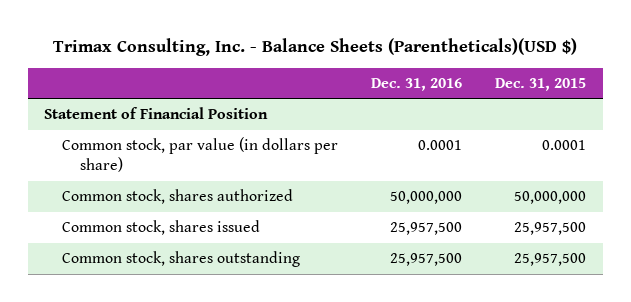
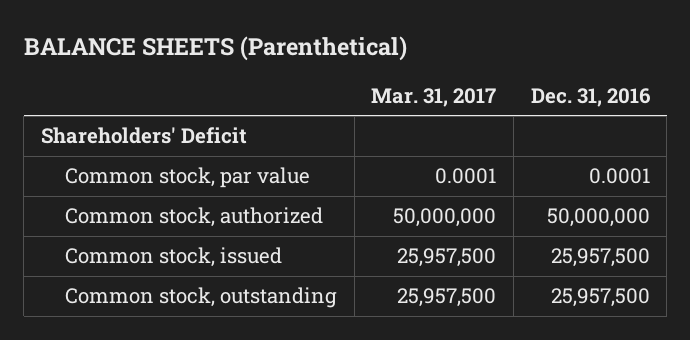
[53,37,578,56] Trimax Consulting, Inc. - Balance Sheets (Parentheticals)(USD $) -> [23,36,407,62] BALANCE SHEETS (Parenthetical)
[495,77,587,91] Dec. 31, 2015 -> none
none -> [371,87,497,107] Mar. 31, 2017
[44,107,269,120] Statement of Financial Position -> none
none -> [40,127,247,145] Shareholders' Deficit
[62,137,339,173] Common stock, par value (in dollars per share) -> [65,167,311,189] Common stock, par value
[62,189,294,205] Common stock, shares authorized -> [65,207,324,228] Common stock, authorized
[62,220,261,236] Common stock, shares issued -> [65,247,283,268] Common stock, issued
[62,251,301,268] Common stock, shares outstanding -> [65,287,338,309] Common stock, outstanding

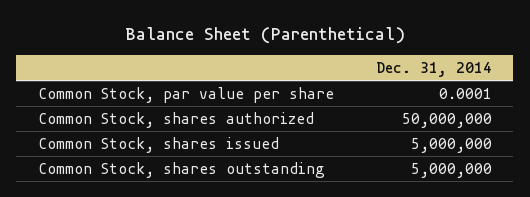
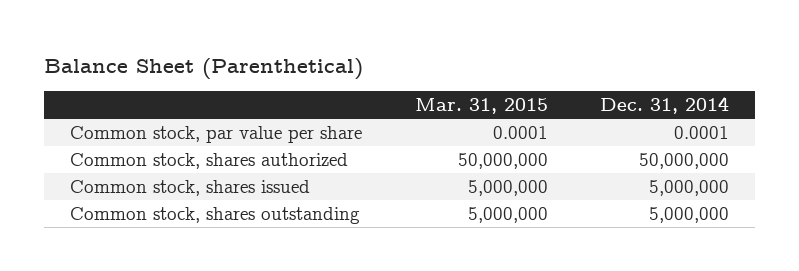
none -> [414,97,548,114] Mar. 31, 2015
[37,86,334,103] Common Stock, par value per share -> [70,125,363,143] Common stock, par value per share
[37,111,314,128] Common Stock, shares authorized -> [70,152,349,169] Common stock, shares authorized
[37,136,279,153] Common Stock, shares issued -> [70,179,311,196] Common stock, shares issued
[37,161,325,178] Common Stock, shares outstanding -> [70,206,361,224] Common stock, shares outstanding

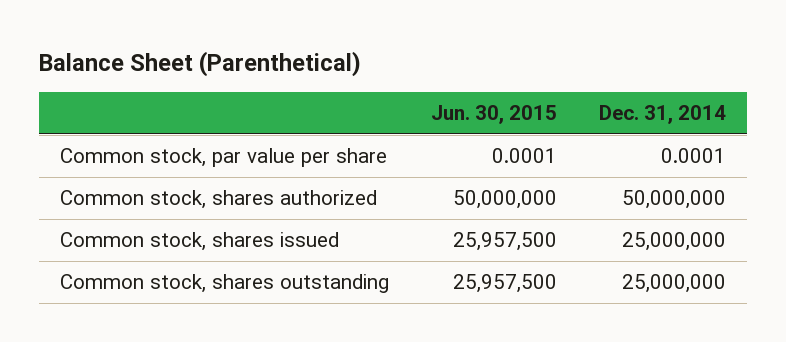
[414,97,548,114] Mar. 31, 2015 -> none
none -> [431,105,558,125] Jun. 30, 2015
[648,179,729,196] 5,000,000 -> [622,232,727,252] 25,000,000
[648,206,729,223] 5,000,000 -> [622,274,727,294] 25,000,000

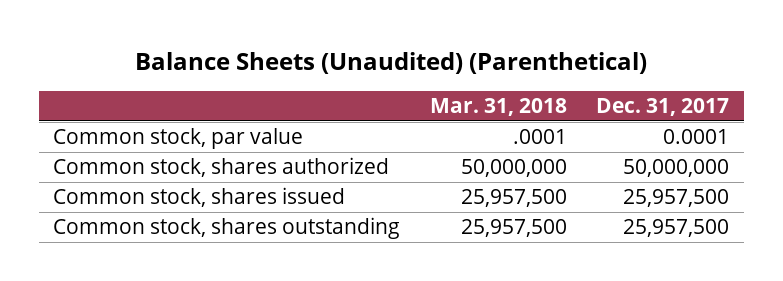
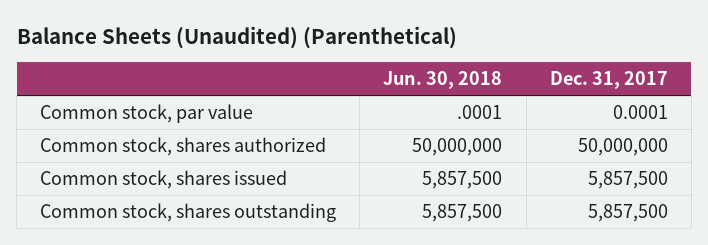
[429,97,567,116] Mar. 31, 2018 -> none
none -> [383,71,503,90] Jun. 30, 2018
[623,189,730,208] 25,957,500 -> [587,171,668,190] 5,857,500
[623,219,730,238] 25,957,500 -> [587,204,668,223] 5,857,500

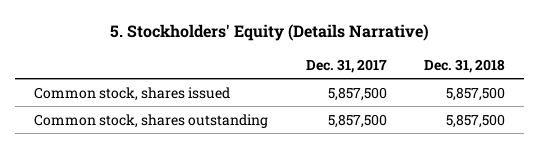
[16,26,457,50] Balance Sheets (Unaudited) (Parenthetical) -> [109,24,429,42] 5. Stockholders' Equity (Details Narrative)
[383,71,503,90] Jun. 30, 2018 -> none
none -> [424,58,506,73] Dec. 31, 2018
[40,104,254,124] Common stock, par value -> none
[40,137,327,157] Common stock, shares authorized -> none

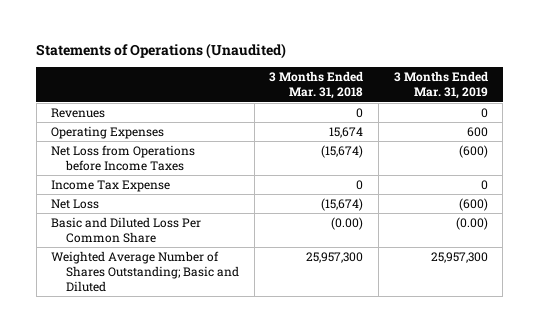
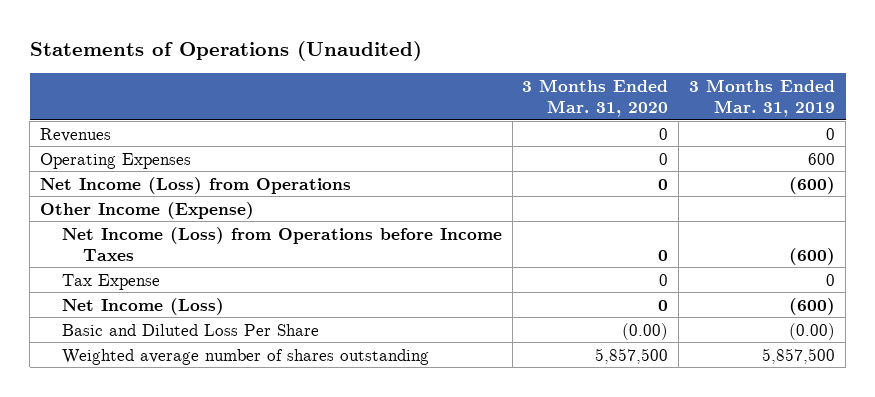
[269,71,364,100] 3 Months Ended Mar. 31, 2018 -> none
none -> [522,78,669,117] 3 Months Ended Mar. 31, 2020
[51,145,196,172] Net Loss from Operations before Income Taxes -> [40,176,352,194] Net Income (Loss) from Operations
none -> [40,201,255,219] Other Income (Expense)
none -> [61,226,502,261] Net Income (Loss) from Operations before Income Taxes
[51,180,171,193] Income Tax Expense -> [61,273,160,290] Tax Expense
[51,199,100,210] Net Loss -> [61,297,224,315] Net Income (Loss)
[51,217,202,244] Basic and Diluted Loss Per Common Share -> [61,323,319,336] Basic and Diluted Loss Per Share
[51,251,240,293] Weighted Average Number of Shares Outstanding; Basic and Diluted -> [61,348,429,365] Weighted average number of shares outstanding
[430,252,488,264] 25,957,300 -> [762,347,836,364] 5,857,500

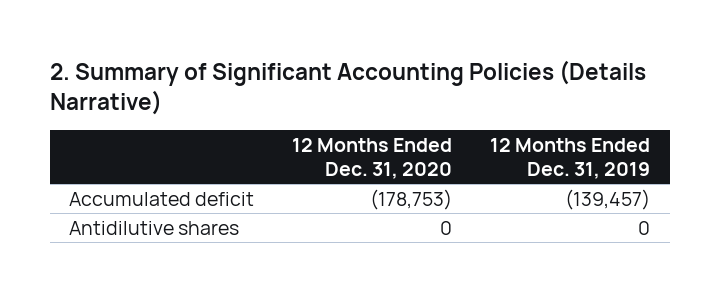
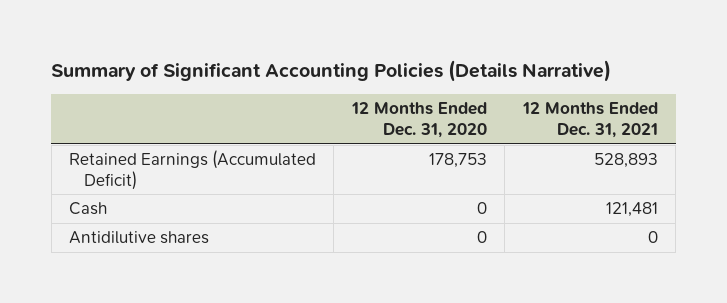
[49,60,646,116] 2. Summary of Significant Accounting Policies (Details Narrative) -> [51,60,612,83] Summary of Significant Accounting Policies (Details Narrative)
[490,137,651,179] 12 Months Ended Dec. 31, 2019 -> none
none -> [521,102,658,138] 12 Months Ended Dec. 31, 2021
[68,191,254,206] Accumulated deficit -> [68,150,316,190] Retained Earnings (Accumulated Deficit)
[370,188,453,210] (178,753) -> [428,153,487,169] 178,753
none -> [68,202,107,216] Cash

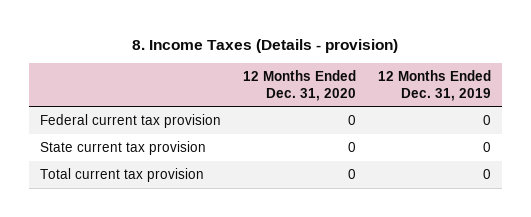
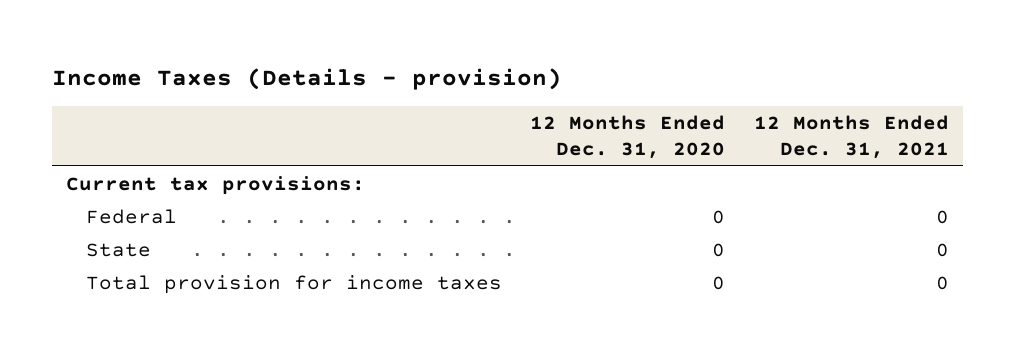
[132,39,399,54] 8. Income Taxes (Details - provision) -> [51,67,562,90] Income Taxes (Details - provision)
[377,70,491,101] 12 Months Ended Dec. 31, 2019 -> none
none -> [753,114,949,160] 12 Months Ended Dec. 31, 2021
none -> [65,175,365,194] Current tax provisions:
[40,113,222,128] Federal current tax provision -> [86,208,178,224] Federal
[40,140,207,155] State current tax provision -> [86,242,152,257] State
[40,167,205,182] Total current tax provision -> [86,274,503,294] Total provision for income taxes

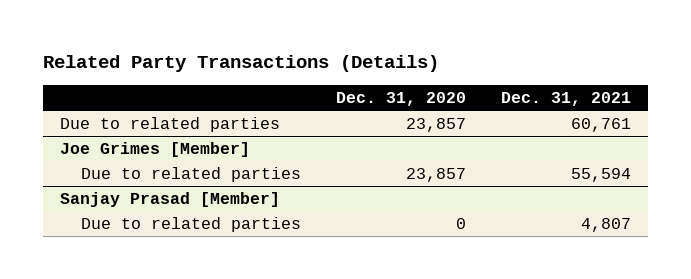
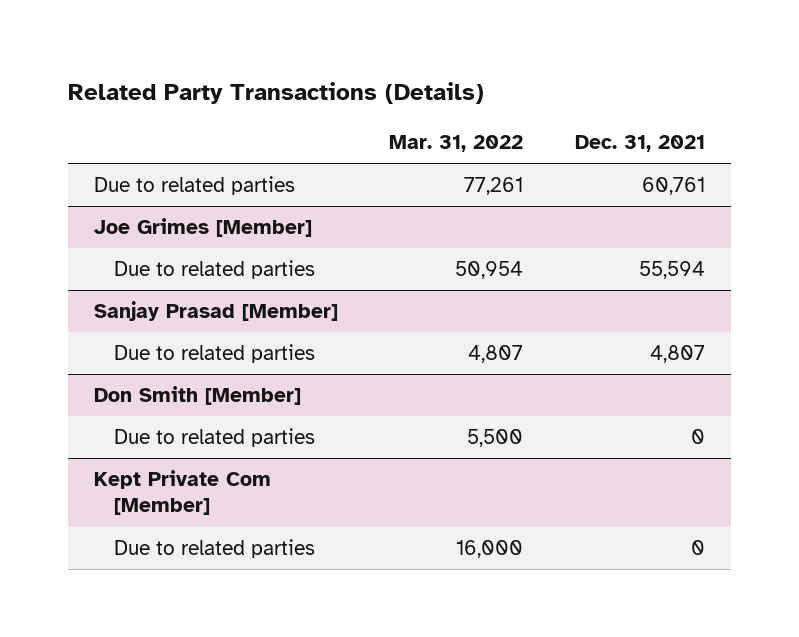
[336,92,467,107] Dec. 31, 2020 -> none
none -> [389,135,524,153] Mar. 31, 2022
none -> [94,386,302,406] Don Smith [Member]
none -> [114,428,316,448] Due to related parties
none -> [94,470,272,516] Kept Private Com [Member]
none -> [114,539,316,559] Due to related parties

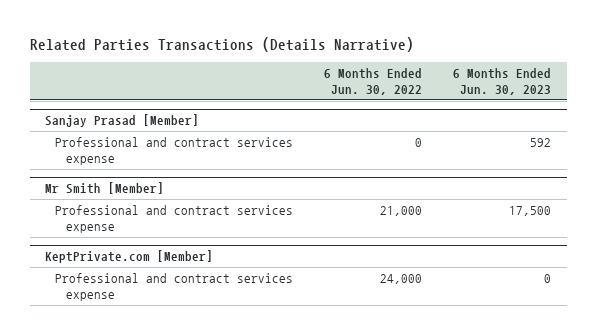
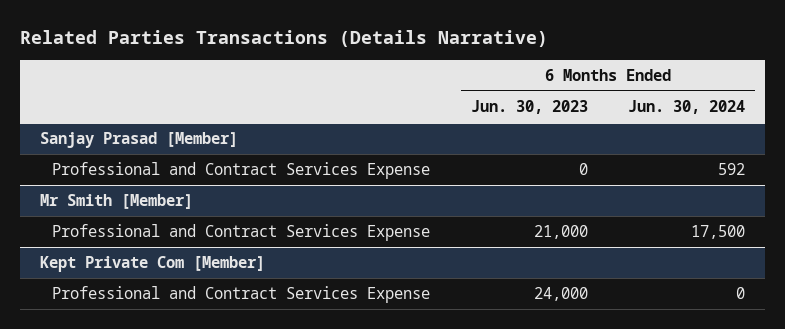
[324,67,423,96] 6 Months Ended Jun. 30, 2022 -> none
none -> [628,100,746,115] Jun. 30, 2024
[55,136,294,166] Professional and contract services expense -> [52,162,431,180] Professional and Contract Services Expense
[530,137,552,147] 592 -> [578,163,588,176] 0
[55,204,294,234] Professional and contract services expense -> [52,224,431,242] Professional and Contract Services Expense
[509,205,552,216] 17,500 -> [533,225,588,240] 21,000
[45,249,214,263] KeptPrivate.com [Member] -> [40,256,266,273] Kept Private Com [Member]
[55,272,294,302] Professional and contract services expense -> [52,286,431,304] Professional and Contract Services Expense
[544,273,552,283] 0 -> [533,287,588,302] 24,000

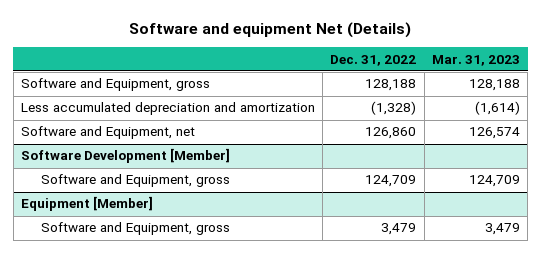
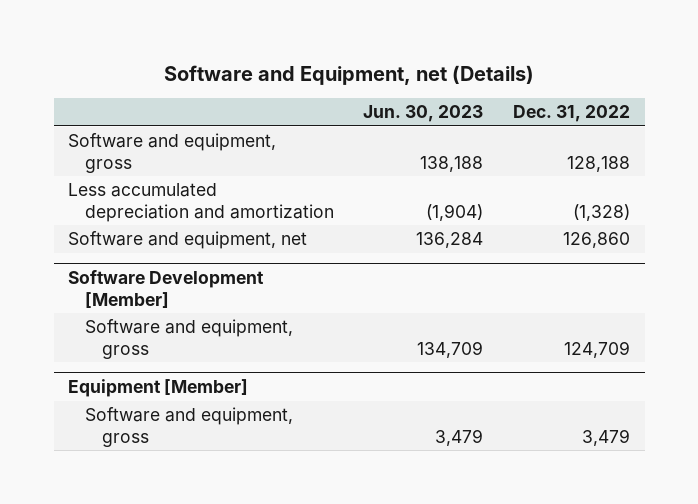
[129,21,412,38] Software and equipment Net (Details) -> [164,64,535,85] Software and Equipment, net (Details)
[431,54,520,66] Mar. 31, 2023 -> none
none -> [363,105,484,123] Jun. 30, 2023
[21,78,211,92] Software and Equipment, gross -> [68,133,277,173] Software and equipment, gross
[21,126,196,140] Software and Equipment, net -> [68,231,308,250] Software and equipment, net
[41,174,231,188] Software and Equipment, gross -> [85,319,294,359] Software and equipment, gross
[41,222,231,236] Software and Equipment, gross -> [85,407,294,447] Software and equipment, gross

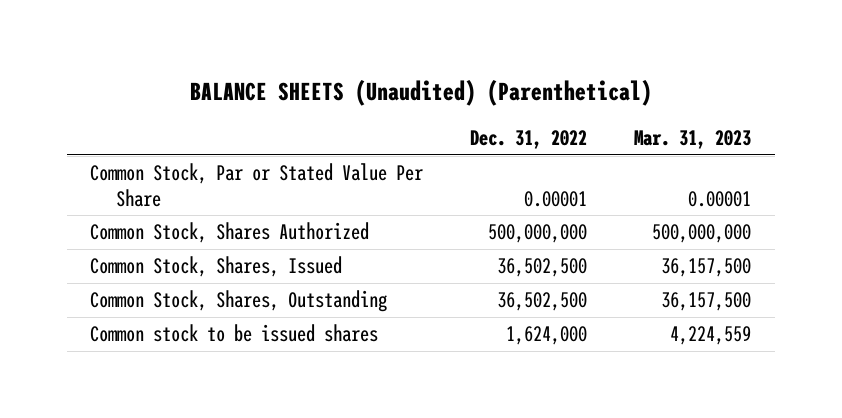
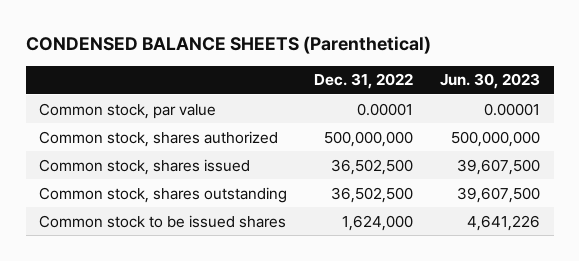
[189,78,652,106] BALANCE SHEETS (Unaudited) (Parenthetical) -> [25,36,431,55] CONDENSED BALANCE SHEETS (Parenthetical)
[634,130,752,150] Mar. 31, 2023 -> none
none -> [440,73,541,90] Jun. 30, 2023
[90,163,424,207] Common Stock, Par or Stated Value Per Share -> [39,102,217,119] Common stock, par value
[90,222,370,244] Common Stock, Shares Authorized -> [39,130,279,147] Common stock, shares authorized
[90,256,343,278] Common Stock, Shares, Issued -> [39,158,251,175] Common stock, shares issued
[90,290,388,313] Common Stock, Shares, Outstanding -> [39,186,288,203] Common stock, shares outstanding

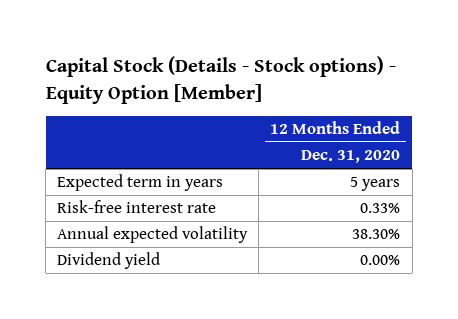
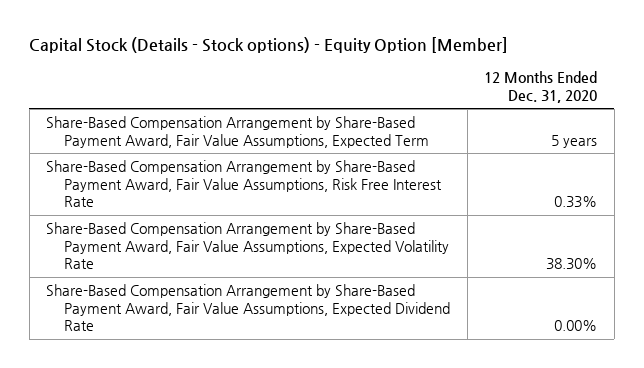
[57,174,224,192] Expected term in years -> [46,116,430,148] Share-Based Compensation Arrangement by Share-Based Payment Award, Fair Value Assumptions, Expected Term
[57,200,217,214] Risk-free interest rate -> [46,160,443,208] Share-Based Compensation Arrangement by Share-Based Payment Award, Fair Value Assumptions, Risk Free Interest Rate
[57,226,249,244] Annual expected volatility -> [46,222,450,270] Share-Based Compensation Arrangement by Share-Based Payment Award, Fair Value Assumptions, Expected Volatility Rate
[57,252,161,270] Dividend yield -> [46,284,451,332] Share-Based Compensation Arrangement by Share-Based Payment Award, Fair Value Assumptions, Expected Dividend Rate

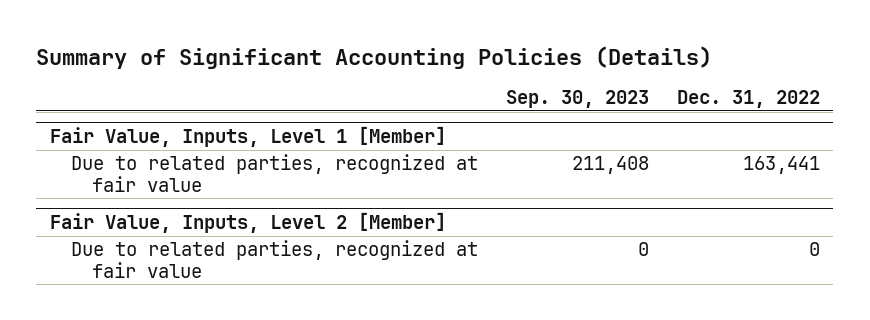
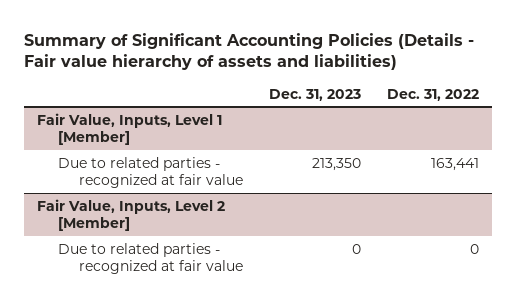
[36,46,713,70] Summary of Significant Accounting Policies (Details) -> [23,32,474,71] Summary of Significant Accounting Policies (Details - Fair value hierarchy of assets and liabilities)
[505,89,649,108] Sep. 30, 2023 -> none
none -> [268,88,361,101] Dec. 31, 2023
[70,154,478,192] Due to related parties, recognized at fair value -> [57,156,243,189] Due to related parties - recognized at fair value
[70,240,478,278] Due to related parties, recognized at fair value -> [57,242,243,275] Due to related parties - recognized at fair value

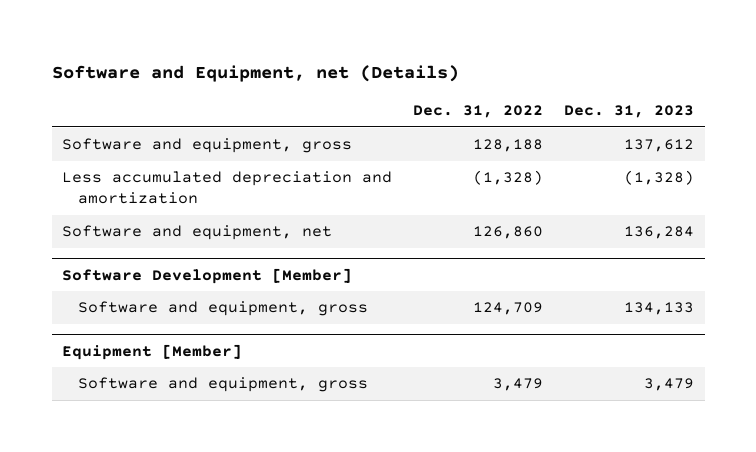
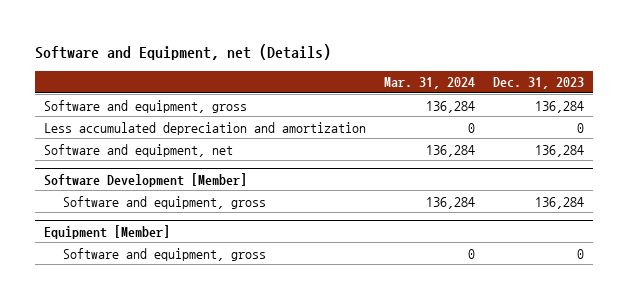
[413,105,544,119] Dec. 31, 2022 -> none
none -> [384,77,476,90] Mar. 31, 2024
[624,139,695,153] 137,612 -> [535,100,585,113] 136,284
[624,170,695,186] (1,328) -> [577,122,585,133] 0
[624,302,695,316] 134,133 -> [535,196,585,209] 136,284
[644,378,695,392] 3,479 -> [577,248,585,259] 0

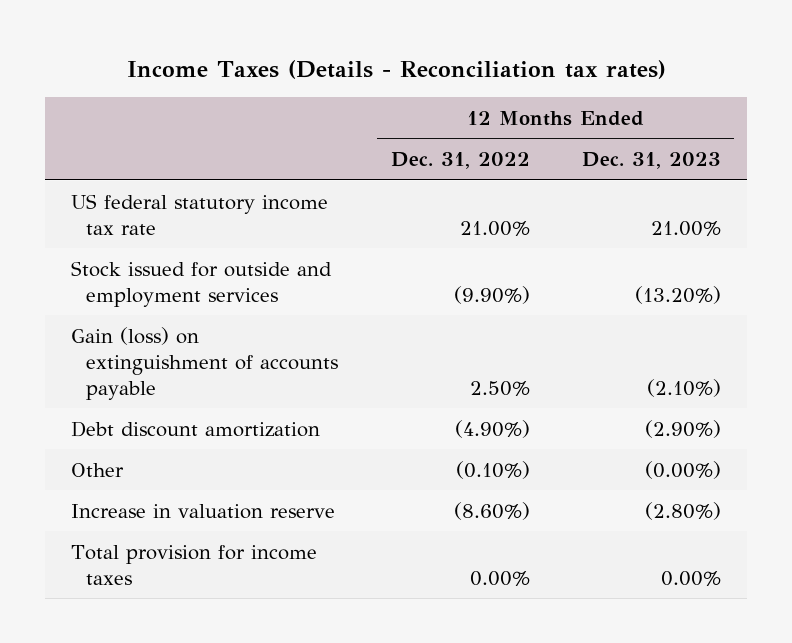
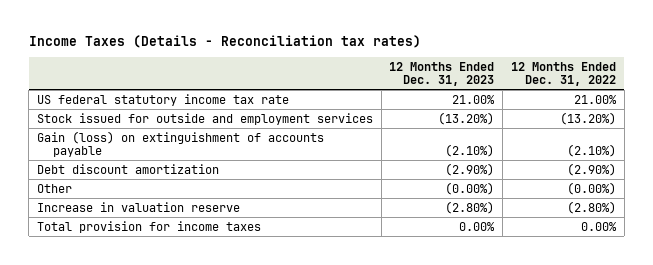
[453,285,530,304] (9.90%) -> [560,111,617,125] (13.20%)
[469,380,530,396] 2.50% -> [567,143,617,157] (2.10%)
[454,419,530,438] (4.90%) -> [567,162,617,176] (2.90%)
[455,460,530,479] (0.10%) -> [567,181,617,195] (0.00%)
[453,501,530,520] (8.60%) -> [567,200,617,214] (2.80%)

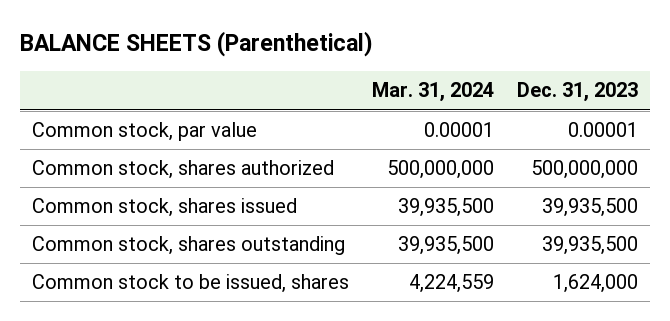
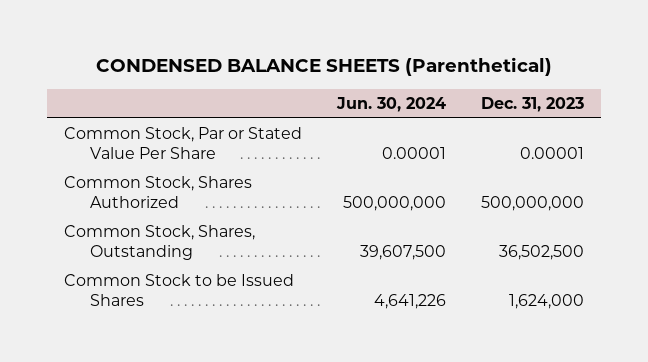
[20,31,374,58] BALANCE SHEETS (Parenthetical) -> [96,57,553,77] CONDENSED BALANCE SHEETS (Parenthetical)
[371,82,494,103] Mar. 31, 2024 -> none
none -> [336,96,447,112] Jun. 30, 2024
[31,198,297,218] Common stock, shares issued -> none
[31,122,257,142] Common stock, par value -> [64,127,303,159] Common Stock, Par or Stated Value Per Share
[31,160,334,180] Common stock, shares authorized -> [64,176,253,208] Common Stock, Shares Authorized
[31,236,345,256] Common stock, shares outstanding -> [64,225,256,260] Common Stock, Shares, Outstanding
[542,236,639,256] 39,935,500 -> [498,244,584,260] 36,502,500
[31,274,349,294] Common stock to be issued, shares -> [64,274,295,306] Common Stock to be Issued Shares

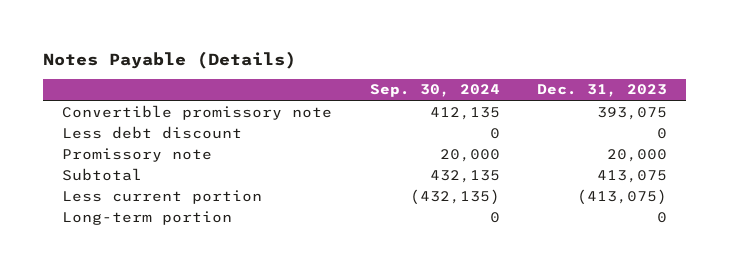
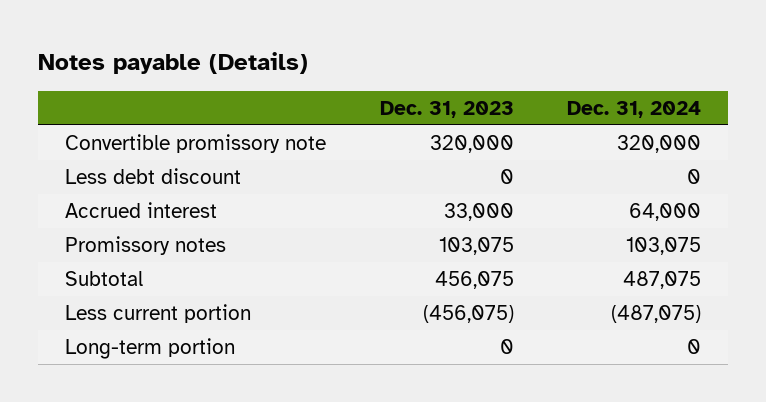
[43,50,297,69] Notes Payable (Details) -> [37,51,308,74] Notes payable (Details)
[369,84,500,98] Sep. 30, 2024 -> none
none -> [567,100,702,118] Dec. 31, 2024
[597,106,668,120] 393,075 -> [429,135,514,154] 320,000
none -> [64,202,217,219] Accrued interest
[62,147,213,162] Promissory note -> [64,236,226,256] Promissory notes
[607,148,668,162] 20,000 -> [438,237,514,256] 103,075
[597,169,668,183] 413,075 -> [434,271,514,290] 456,075
[577,188,668,205] (413,075) -> [422,305,514,324] (456,075)

